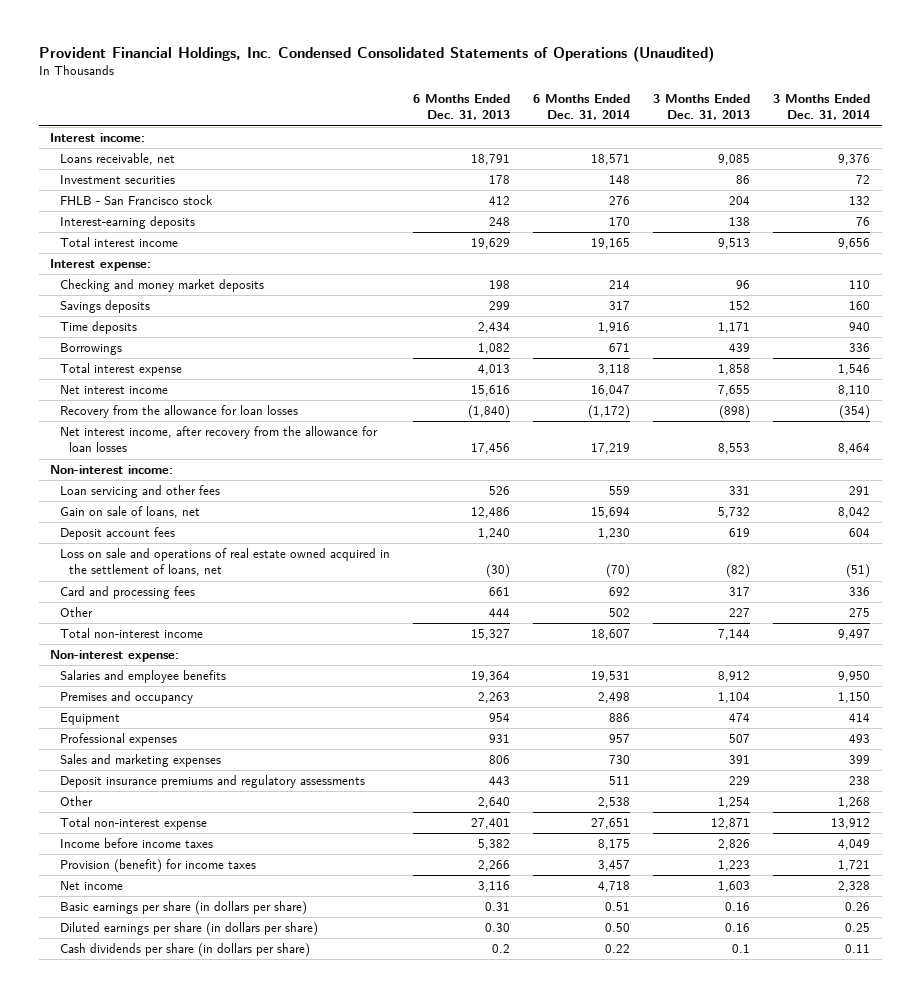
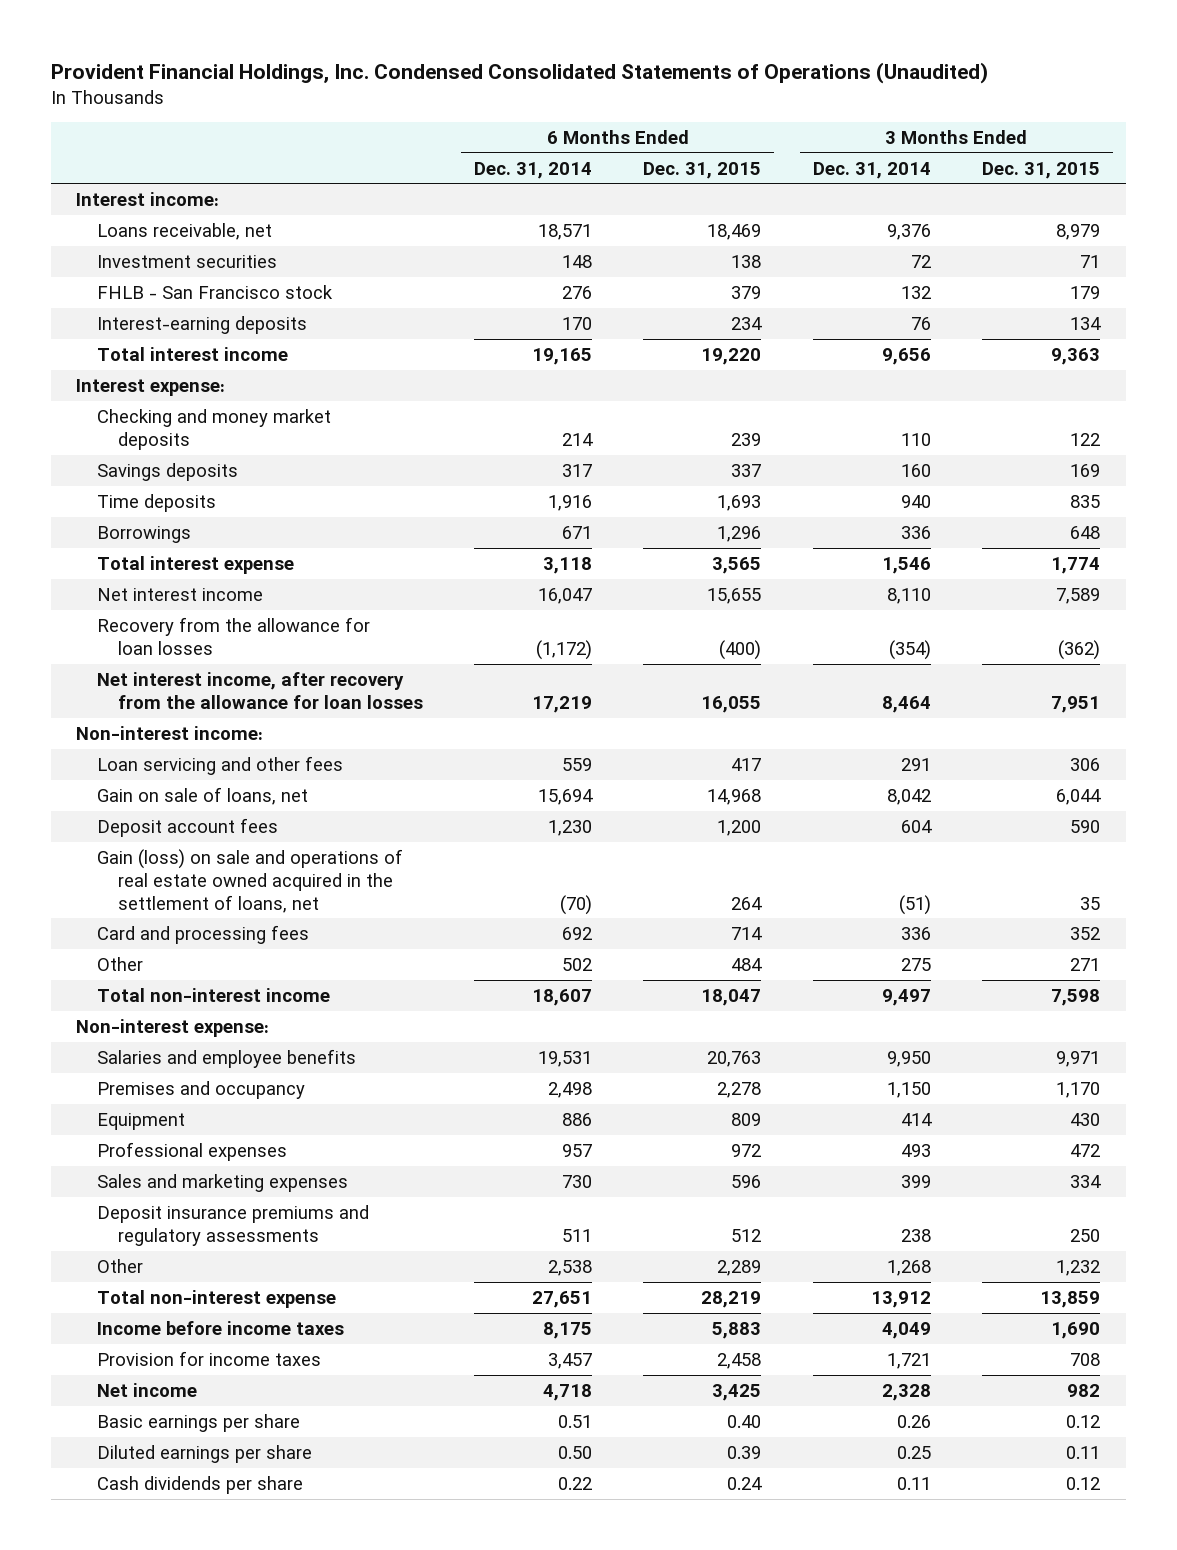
[412,93,510,121] 6 Months Ended Dec. 31, 2013 -> none
[653,93,751,121] 3 Months Ended Dec. 31, 2013 -> none
none -> [643,161,762,179] Dec. 31, 2015
none -> [982,161,1101,179] Dec. 31, 2015
[59,548,390,577] Loss on sale and operations of real estate owned acquired in the settlement of loans, net -> [97,848,404,913] Gain (loss) on sale and operations of real estate owned acquired in the settlement of loans, net
[59,859,256,874] Provision (benefit) for income taxes -> [97,1350,322,1366] Provision for income taxes
[59,901,307,916] Basic earnings per share (in dollars per share) -> [97,1413,301,1432] Basic earnings per share
[59,922,318,937] Diluted earnings per share (in dollars per share) -> [97,1444,313,1463] Diluted earnings per share
[59,943,310,958] Cash dividends per share (in dollars per share) -> [97,1475,304,1494] Cash dividends per share

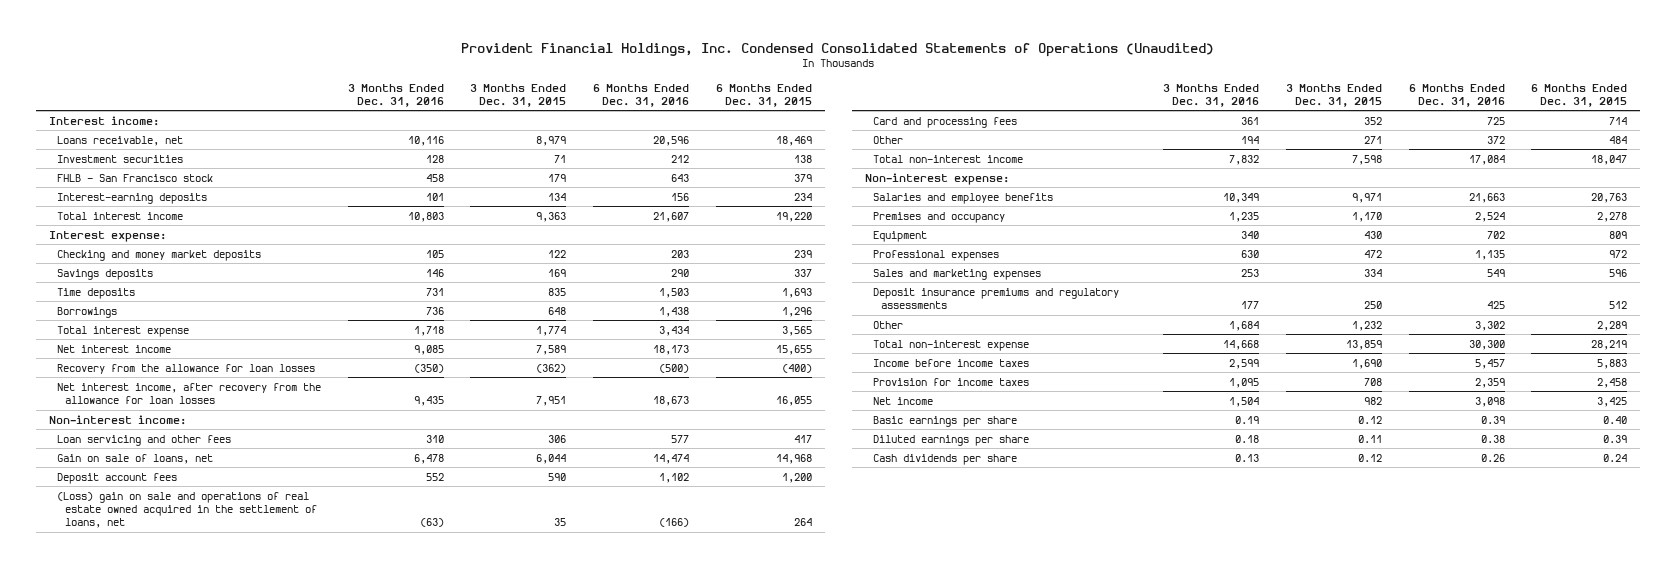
[474,161,593,179] Dec. 31, 2014 -> none
[812,161,931,179] Dec. 31, 2014 -> none
none -> [347,83,444,107] 3 Months Ended Dec. 31, 2016
none -> [592,83,689,107] 6 Months Ended Dec. 31, 2016
[97,848,404,913] Gain (loss) on sale and operations of real estate owned acquired in the settlement of loans, net -> [57,491,318,529] (Loss) gain on sale and operations of real estate owned acquired in the settlement of loans, net

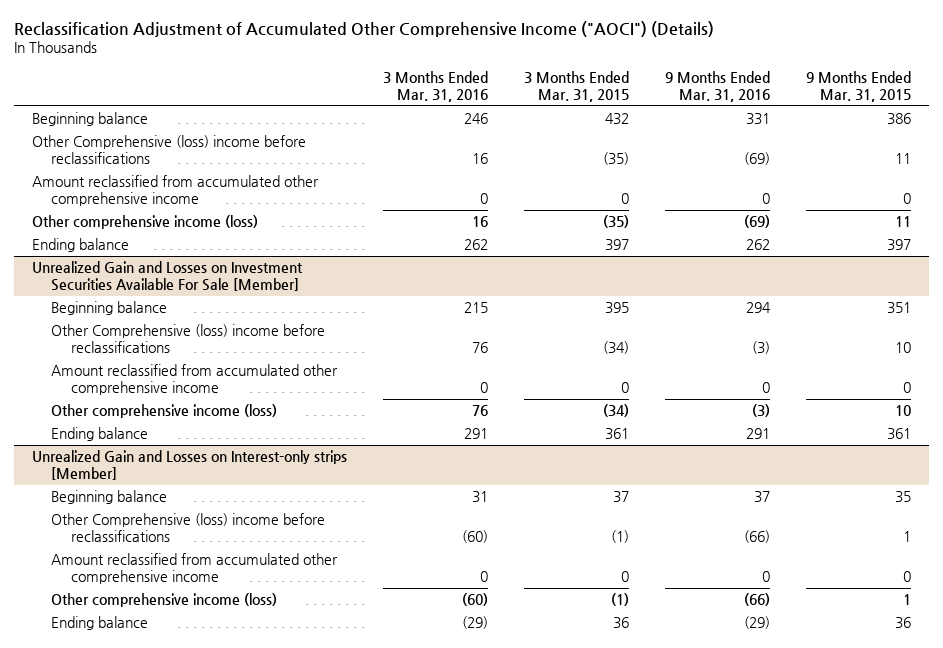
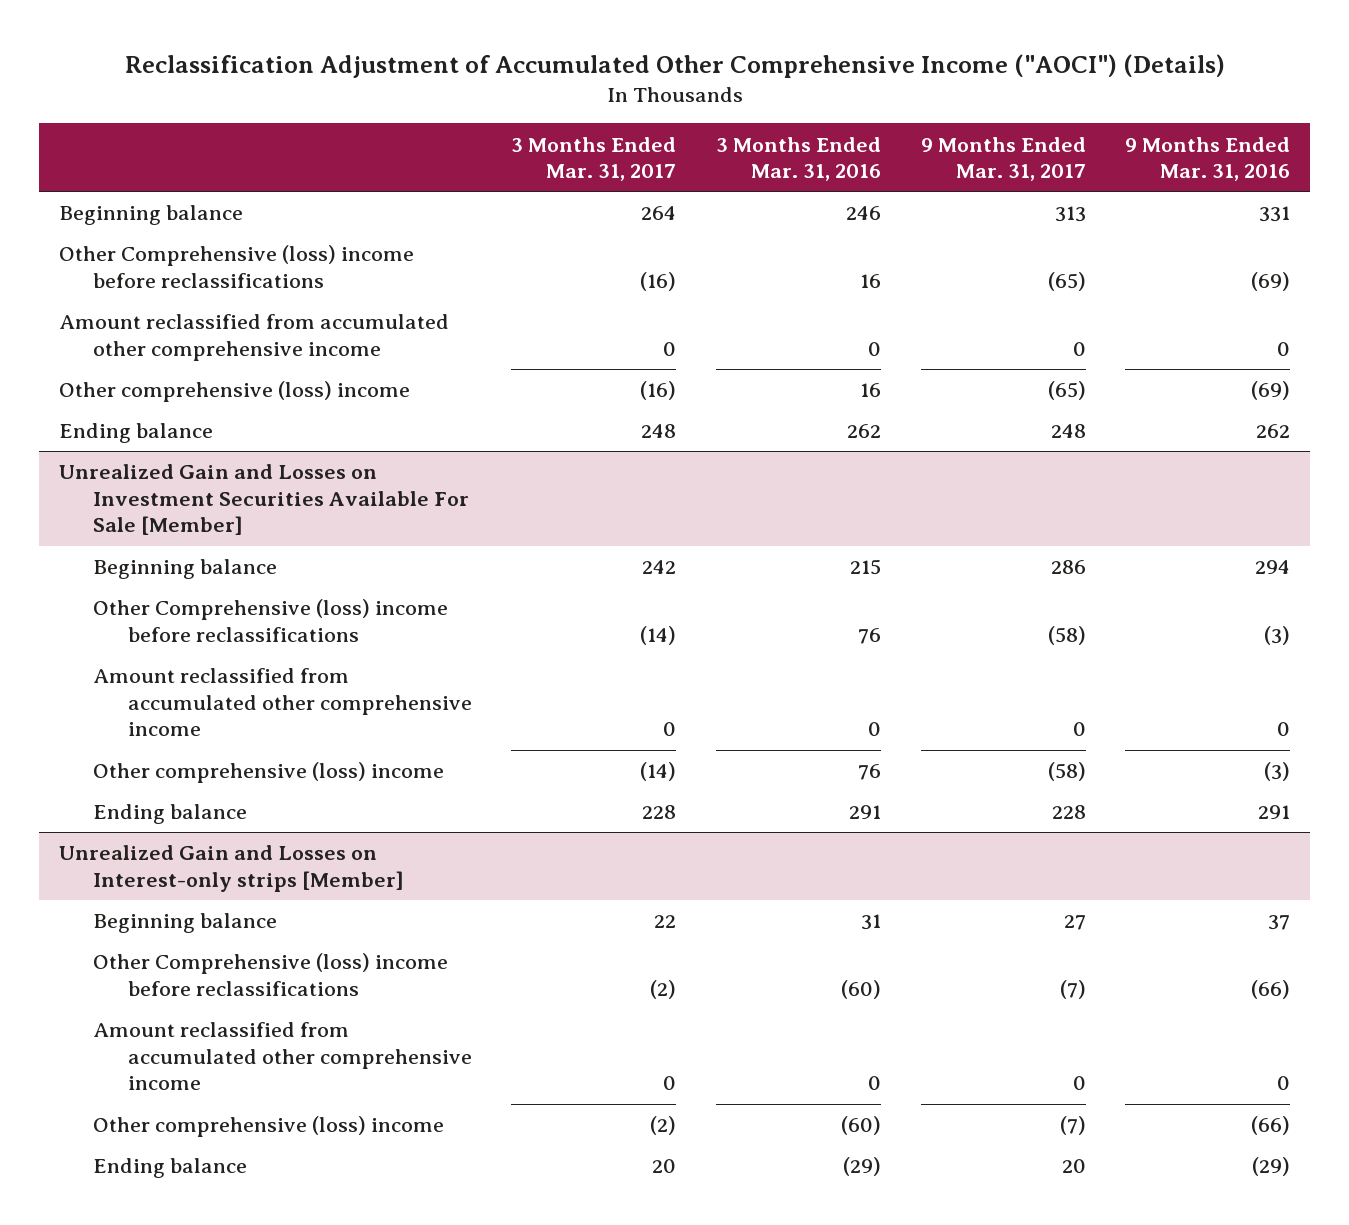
[523,70,629,102] 3 Months Ended Mar. 31, 2015 -> none
[805,70,911,102] 9 Months Ended Mar. 31, 2015 -> none
none -> [511,136,677,182] 3 Months Ended Mar. 31, 2017
none -> [920,136,1086,182] 9 Months Ended Mar. 31, 2017
[31,215,258,230] Other comprehensive income (loss) -> [58,381,410,403] Other comprehensive (loss) income
[51,404,278,419] Other comprehensive income (loss) -> [93,762,445,784] Other comprehensive (loss) income
[51,593,278,608] Other comprehensive income (loss) -> [93,1116,445,1138] Other comprehensive (loss) income

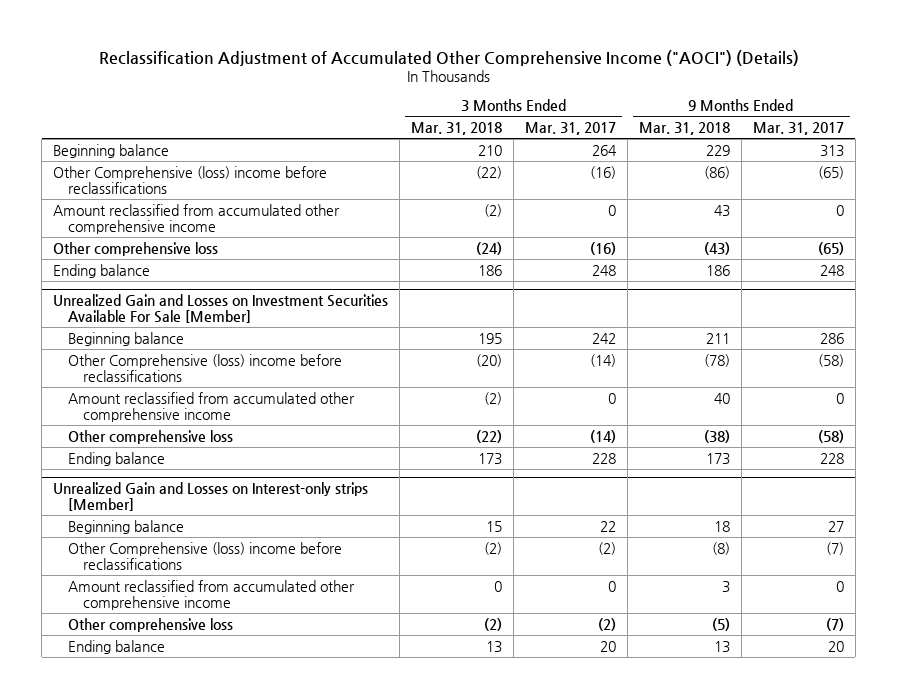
[716,136,882,182] 3 Months Ended Mar. 31, 2016 -> none
[1125,136,1291,182] 9 Months Ended Mar. 31, 2016 -> none
none -> [411,121,503,135] Mar. 31, 2018
none -> [639,121,731,135] Mar. 31, 2018
[58,381,410,403] Other comprehensive (loss) income -> [53,241,219,256] Other comprehensive loss
[93,762,445,784] Other comprehensive (loss) income -> [68,429,234,444] Other comprehensive loss
[93,1116,445,1138] Other comprehensive (loss) income -> [68,617,234,632] Other comprehensive loss

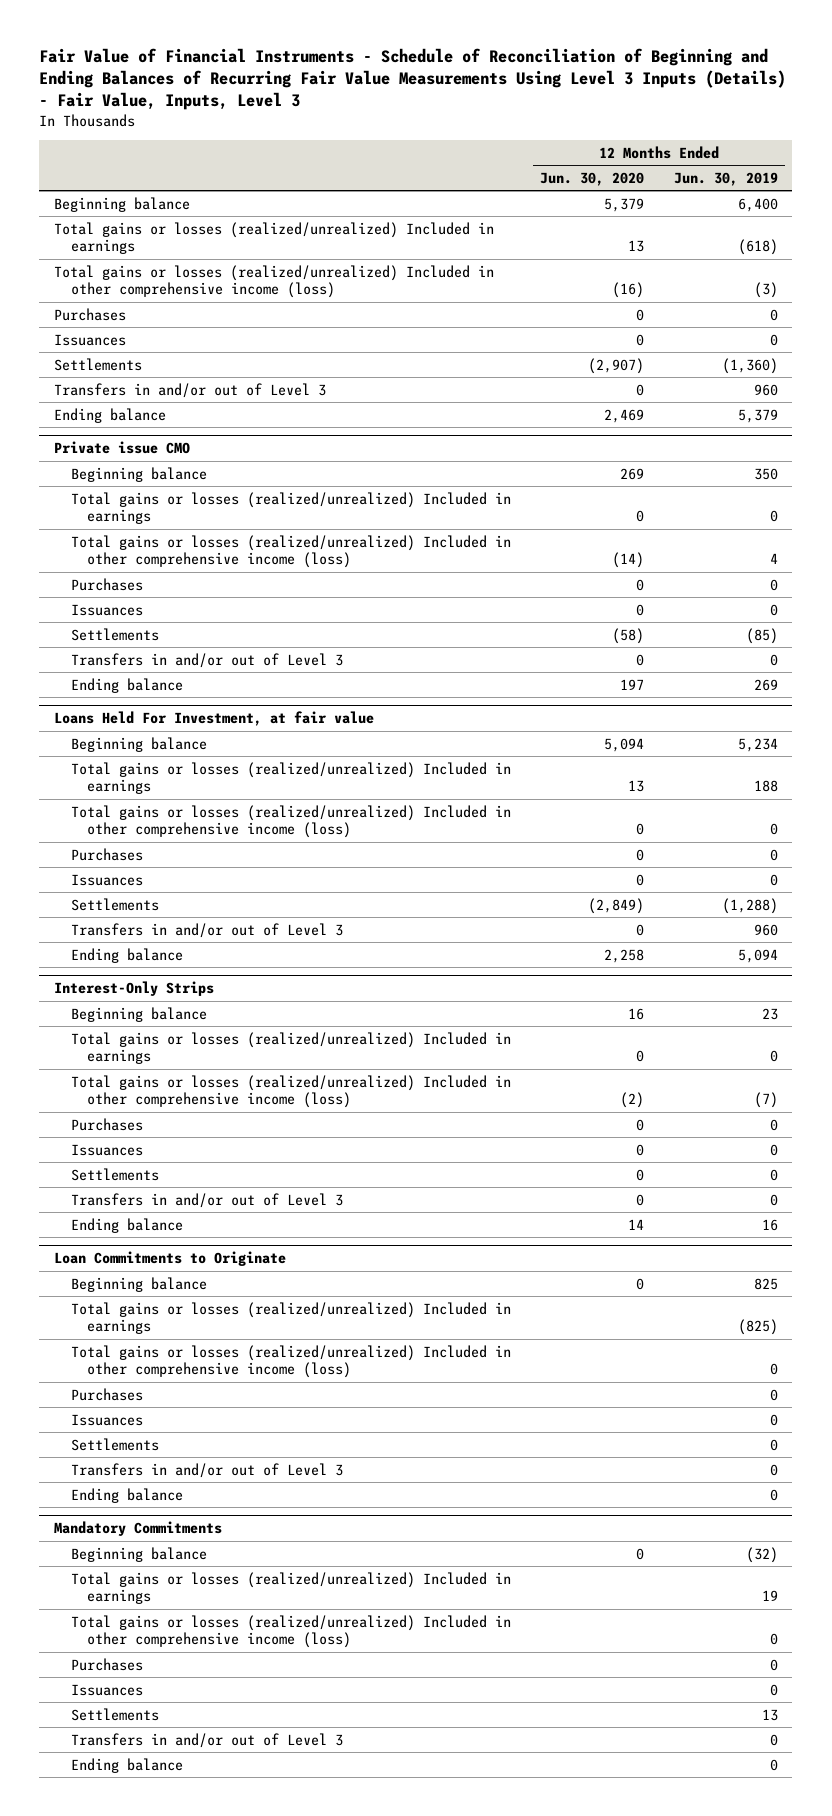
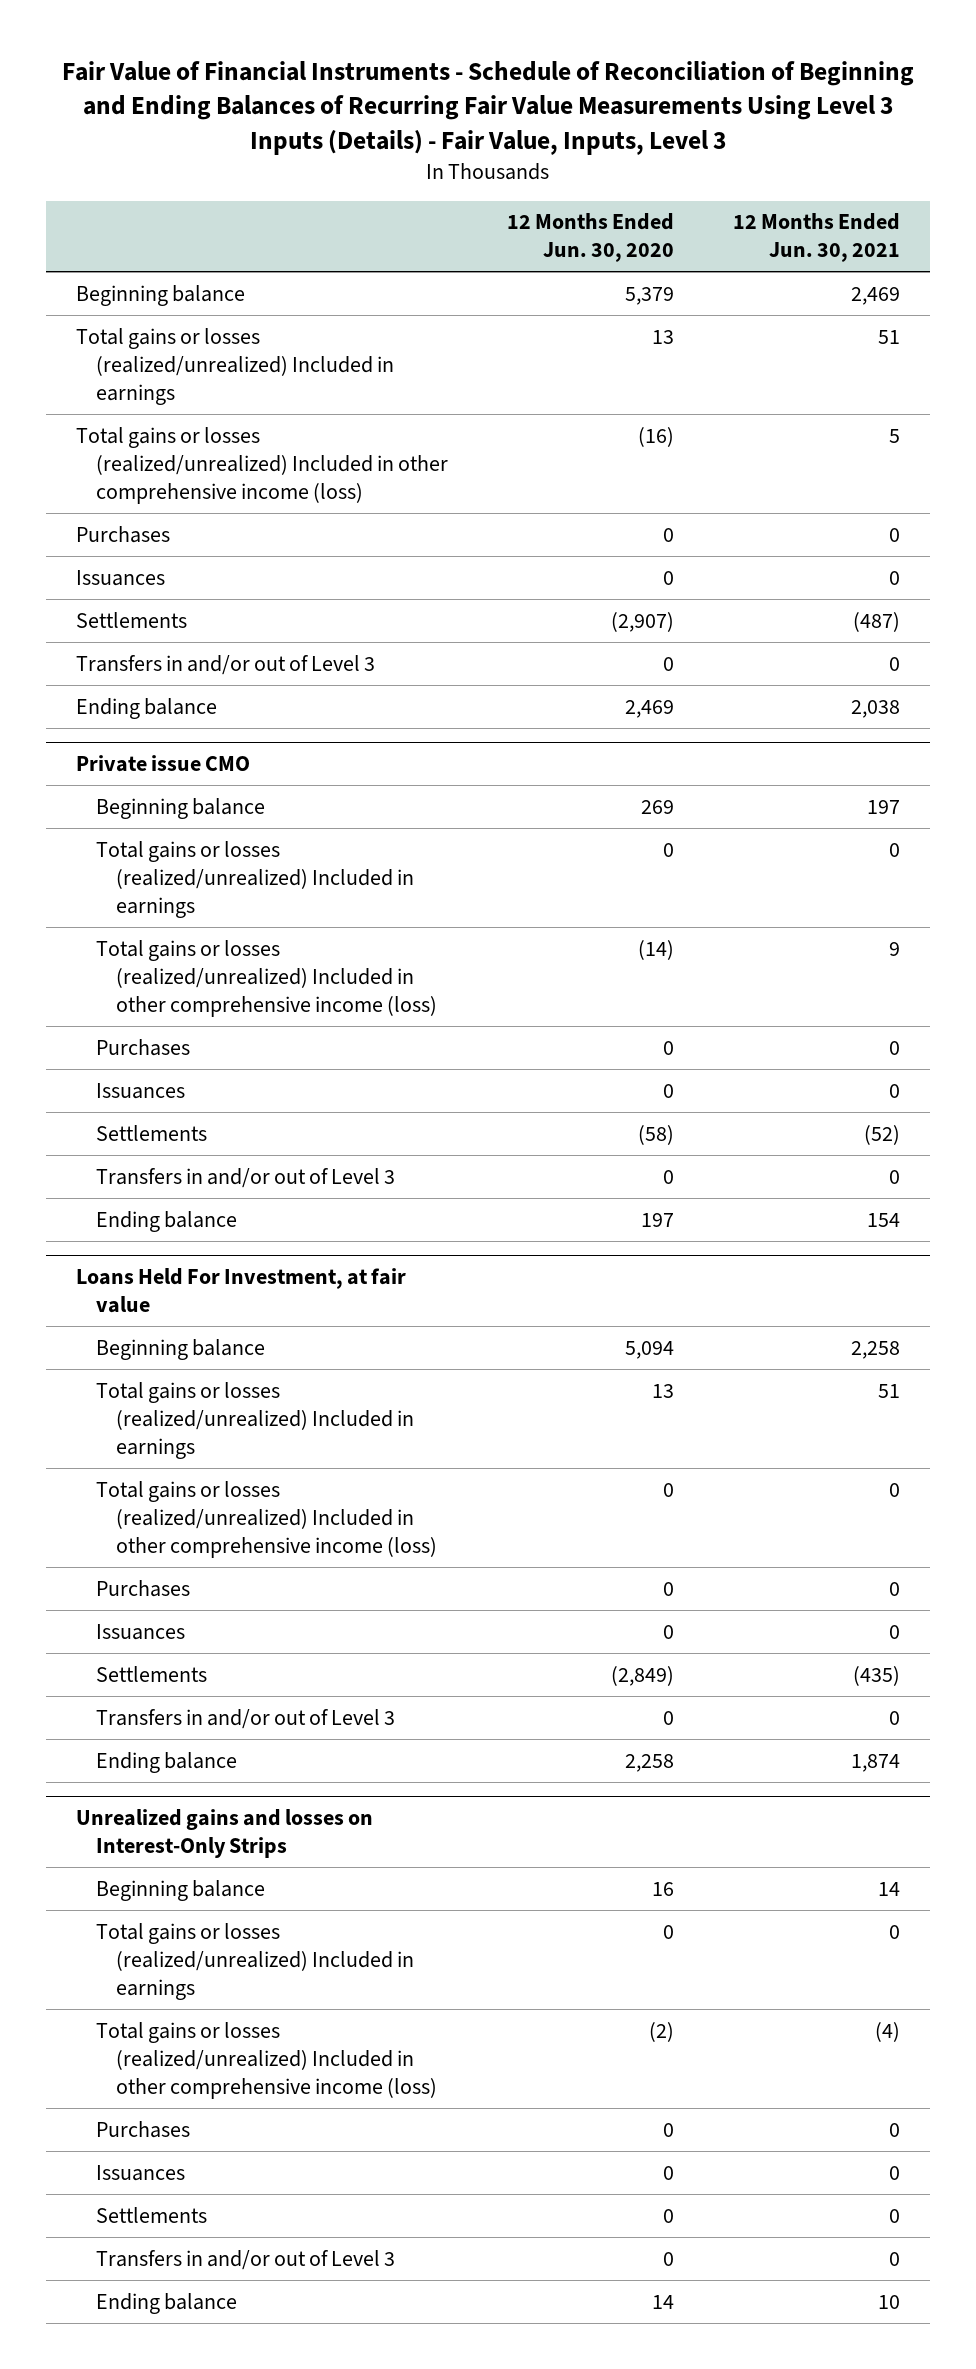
[673,171,778,186] Jun. 30, 2019 -> none
none -> [733,213,901,263] 12 Months Ended Jun. 30, 2021
[54,981,215,997] Interest-Only Strips -> [75,1808,373,1858] Unrealized gains and losses on Interest-Only Strips
[54,1251,287,1267] Loan Commitments to Originate -> none
[70,1276,207,1292] Beginning balance -> none
[70,1301,511,1335] Total gains or losses (realized/unrealized) Included in earnings -> none
[70,1344,511,1379] Total gains or losses (realized/unrealized) Included in other comprehensive income (loss) -> none
[70,1387,143,1401] Purchases -> none
[70,1413,143,1426] Issuances -> none
[70,1437,159,1451] Settlements -> none
[70,1462,343,1478] Transfers in and/or out of Level 3 -> none
[70,1487,183,1503] Ending balance -> none
[54,1521,223,1537] Mandatory Commitments -> none
[70,1546,207,1562] Beginning balance -> none
[70,1571,511,1605] Total gains or losses (realized/unrealized) Included in earnings -> none
[70,1614,511,1649] Total gains or losses (realized/unrealized) Included in other comprehensive income (loss) -> none
[70,1657,143,1671] Purchases -> none
[70,1683,143,1696] Issuances -> none
[70,1707,159,1721] Settlements -> none
[70,1732,343,1748] Transfers in and/or out of Level 3 -> none
[70,1757,183,1773] Ending balance -> none

